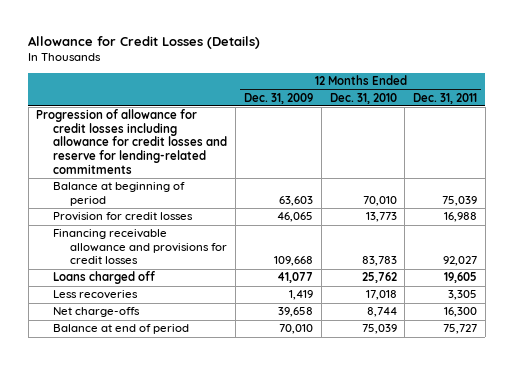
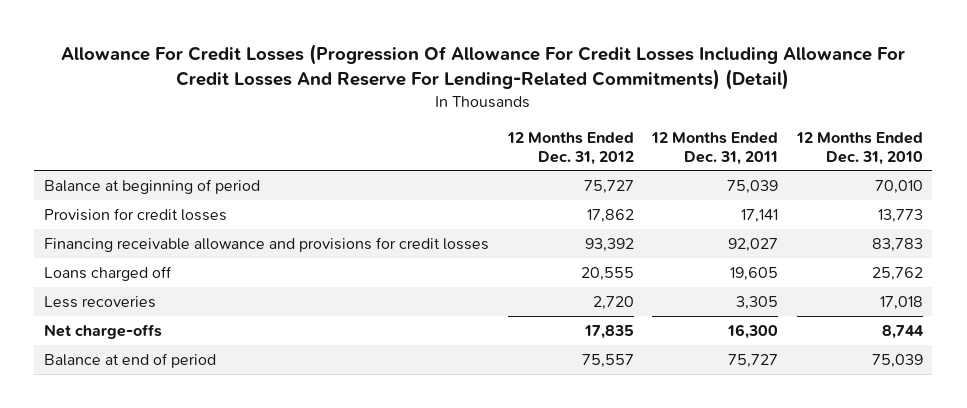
[28,35,261,49] Allowance for Credit Losses (Details) -> [61,43,906,90] Allowance For Credit Losses (Progression Of Allowance For Credit Losses Including Allowance For Credit Losses And Reserve For Lending-Related Commitments) (Detail)
[243,92,313,104] Dec. 31, 2009 -> none
none -> [506,131,634,165] 12 Months Ended Dec. 31, 2012
[36,109,228,174] Progression of allowance for credit losses including allowance for credit losses and reserve for lending-related commitments -> none
[444,212,478,223] 16,988 -> [741,208,779,223] 17,141

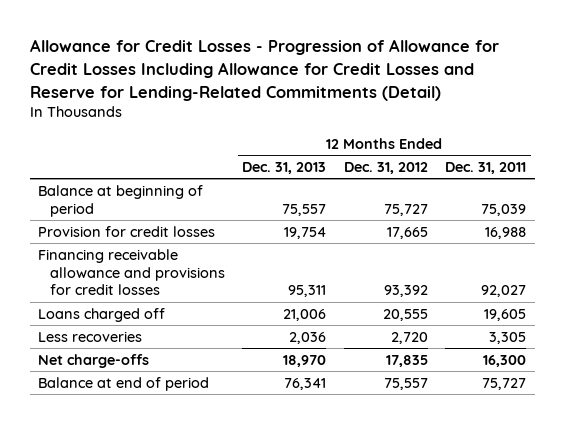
[61,43,906,90] Allowance For Credit Losses (Progression Of Allowance For Credit Losses Including Allowance For Credit Losses And Reserve For Lending-Related Commitments) (Detail) -> [29,39,499,101] Allowance for Credit Losses - Progression of Allowance for Credit Losses Including Allowance for Credit Losses and Reserve for Lending-Related Commitments (Detail)
[796,131,924,165] 12 Months Ended Dec. 31, 2010 -> none
none -> [242,161,327,174] Dec. 31, 2013
[586,208,634,223] 17,862 -> [386,226,428,239] 17,665
[741,208,779,223] 17,141 -> [485,226,527,239] 16,988

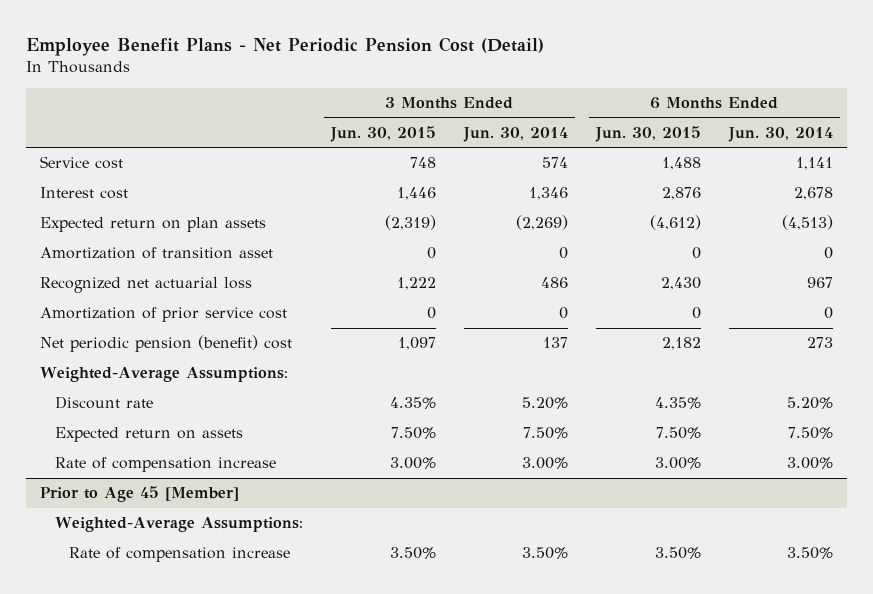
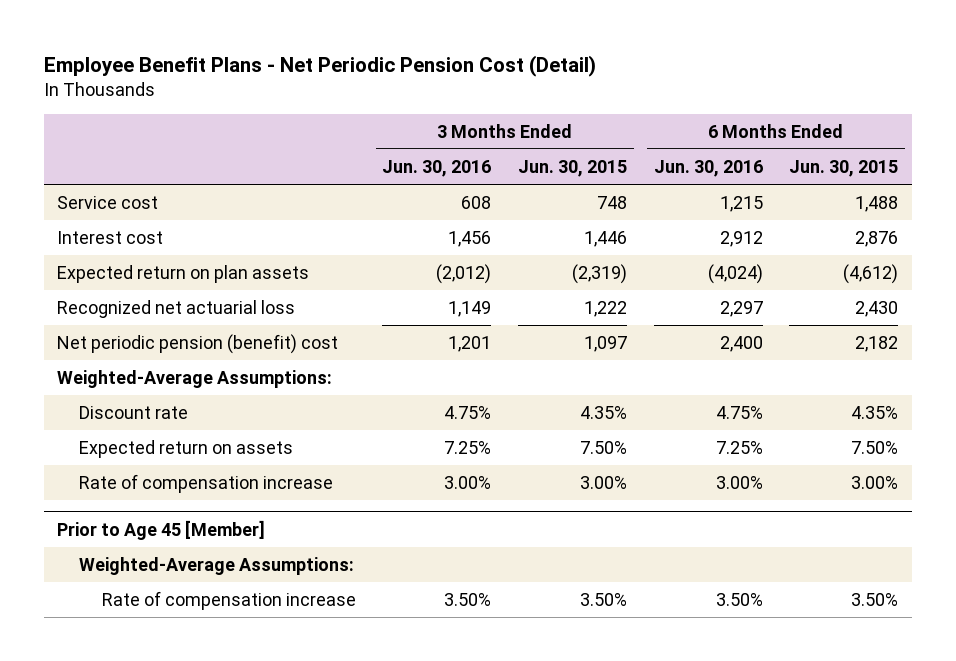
[462,127,568,143] Jun. 30, 2014 -> none
[727,127,833,143] Jun. 30, 2014 -> none
none -> [382,159,492,177] Jun. 30, 2016
none -> [653,159,763,177] Jun. 30, 2016
[40,247,274,260] Amortization of transition asset -> none
[40,307,288,323] Amortization of prior service cost -> none

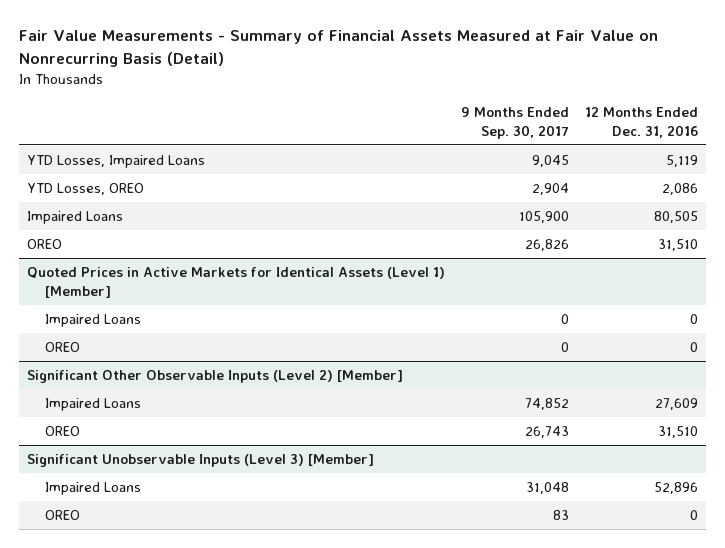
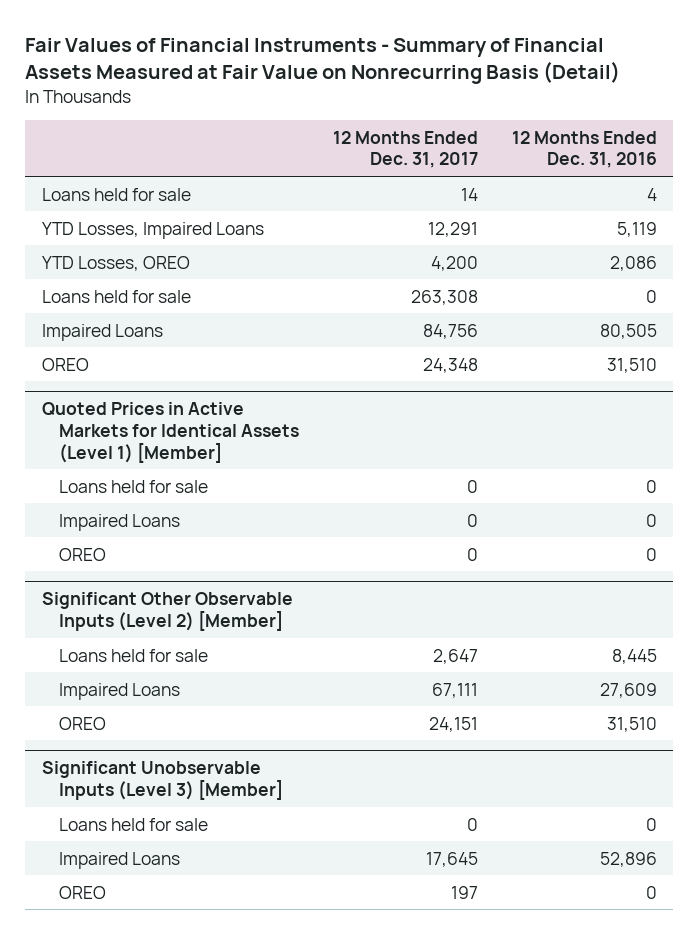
[18,30,658,67] Fair Value Measurements - Summary of Financial Assets Measured at Fair Value on Nonrecurring Basis (Detail) -> [24,38,620,85] Fair Values of Financial Instruments - Summary of Financial Assets Measured at Fair Value on Nonrecurring Basis (Detail)
[461,107,570,139] 9 Months Ended Sep. 30, 2017 -> none
none -> [332,130,478,169] 12 Months Ended Dec. 31, 2017
none -> [41,187,191,201] Loans held for sale
none -> [41,289,191,303] Loans held for sale
none -> [59,479,209,493] Loans held for sale
none -> [59,648,209,662] Loans held for sale
none -> [59,817,209,831] Loans held for sale

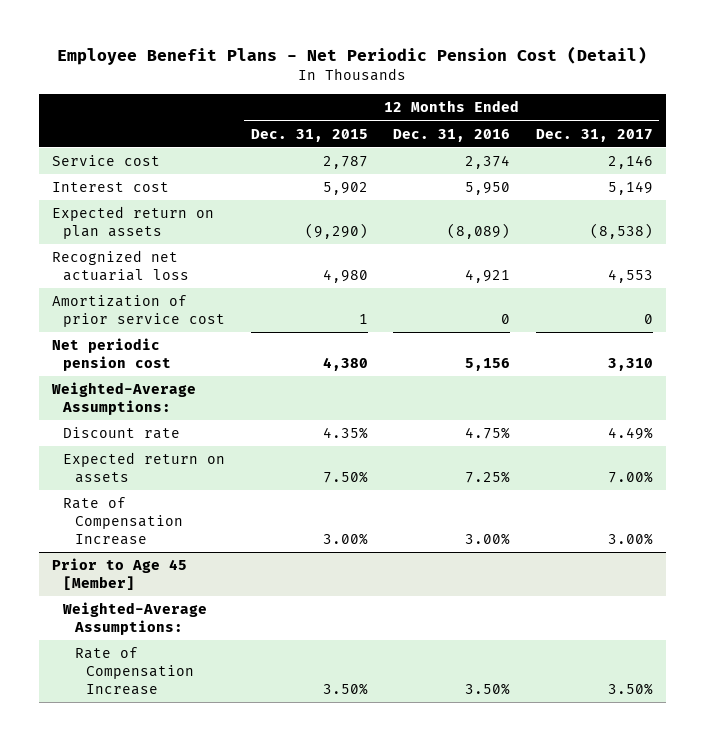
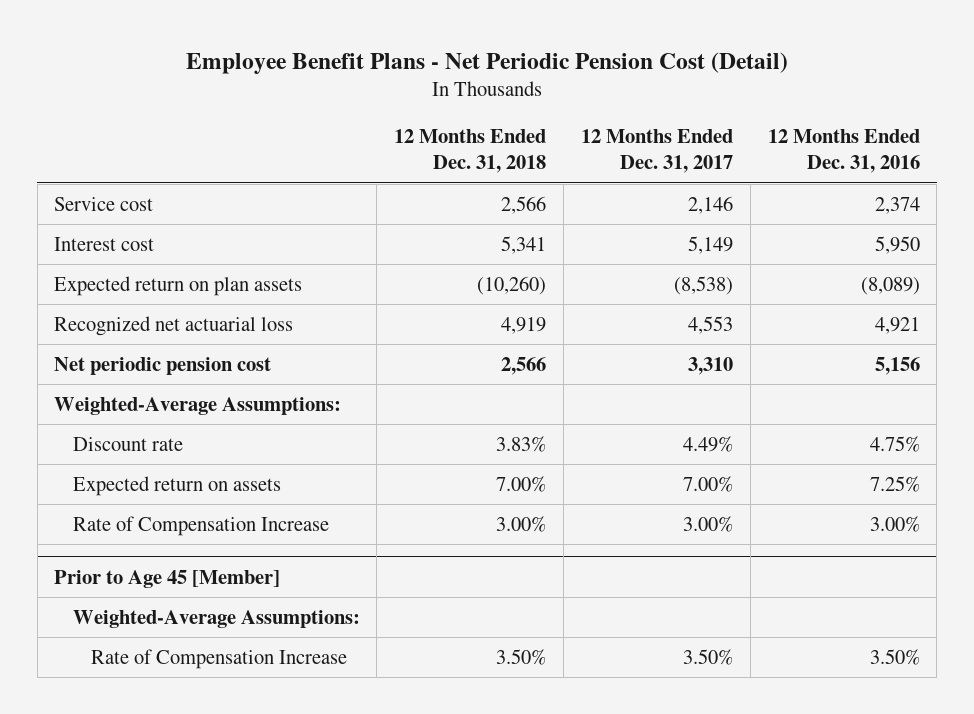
[250,128,368,142] Dec. 31, 2015 -> none
none -> [394,129,547,174] 12 Months Ended Dec. 31, 2018
[51,295,226,328] Amortization of prior service cost -> none

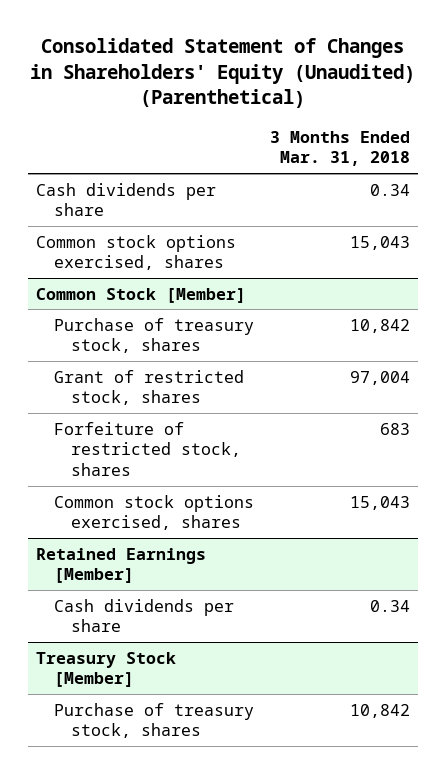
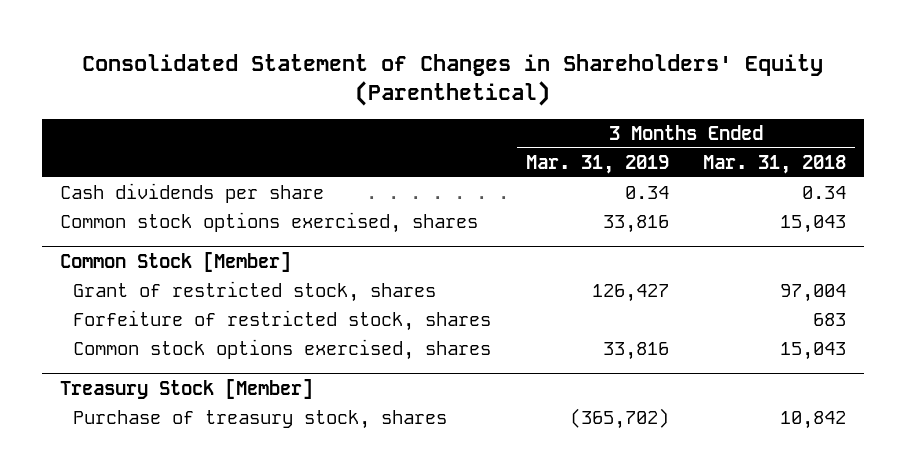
[29,38,415,109] Consolidated Statement of Changes in Shareholders' Equity (Unaudited) (Parenthetical) -> [82,54,824,107] Consolidated Statement of Changes in Shareholders' Equity (Parenthetical)
none -> [525,154,669,174] Mar. 31, 2019
[53,317,254,354] Purchase of treasury stock, shares -> none
[35,547,206,584] Retained Earnings [Member] -> none
[53,598,234,633] Cash dividends per share -> none

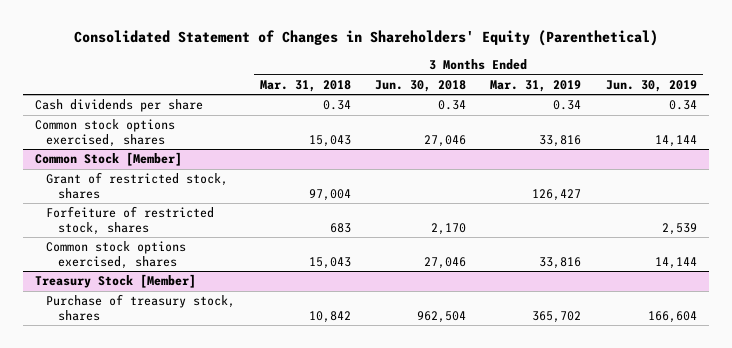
none -> [375,79,467,92] Jun. 30, 2018
none -> [605,79,697,92] Jun. 30, 2019
[569,408,669,430] (365,702) -> [532,310,582,323] 365,702

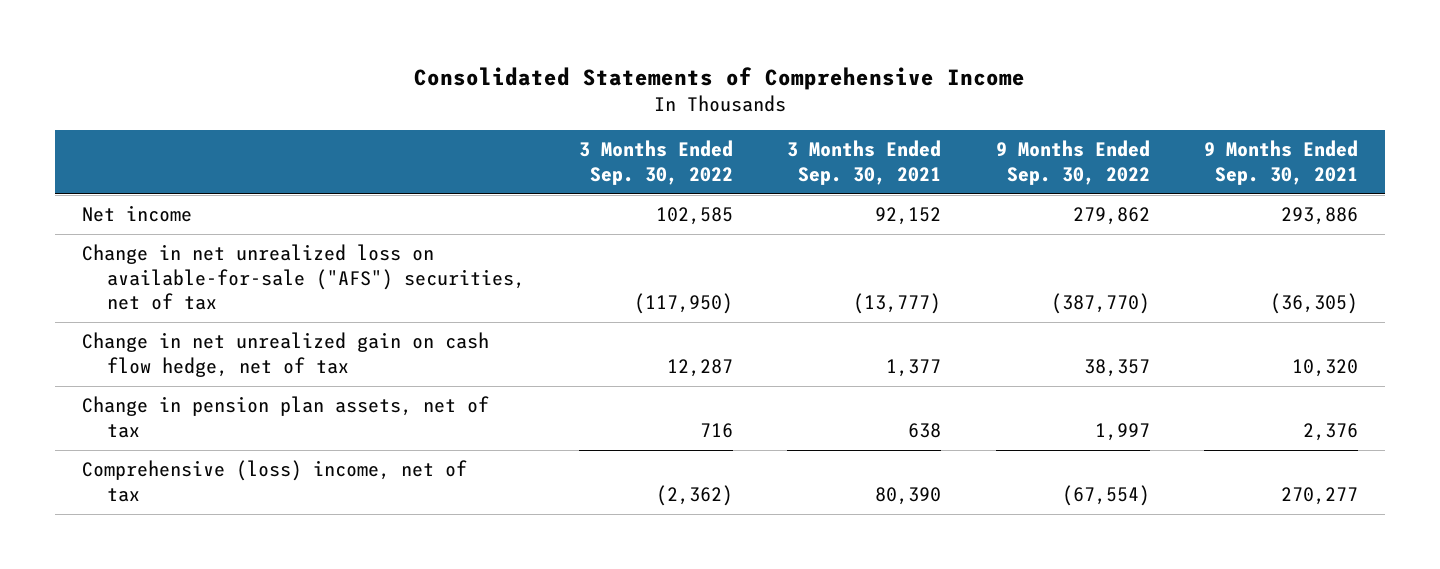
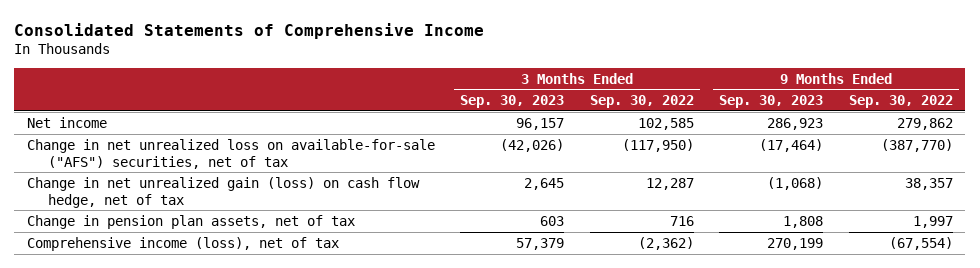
[787,140,942,185] 3 Months Ended Sep. 30, 2021 -> none
[1203,140,1358,185] 9 Months Ended Sep. 30, 2021 -> none
none -> [460,95,565,109] Sep. 30, 2023
none -> [719,95,824,109] Sep. 30, 2023
[81,332,489,377] Change in net unrealized gain on cash flow hedge, net of tax -> [26,176,420,208] Change in net unrealized gain (loss) on cash flow hedge, net of tax
[81,460,467,502] Comprehensive (loss) income, net of tax -> [26,236,339,251] Comprehensive income (loss), net of tax

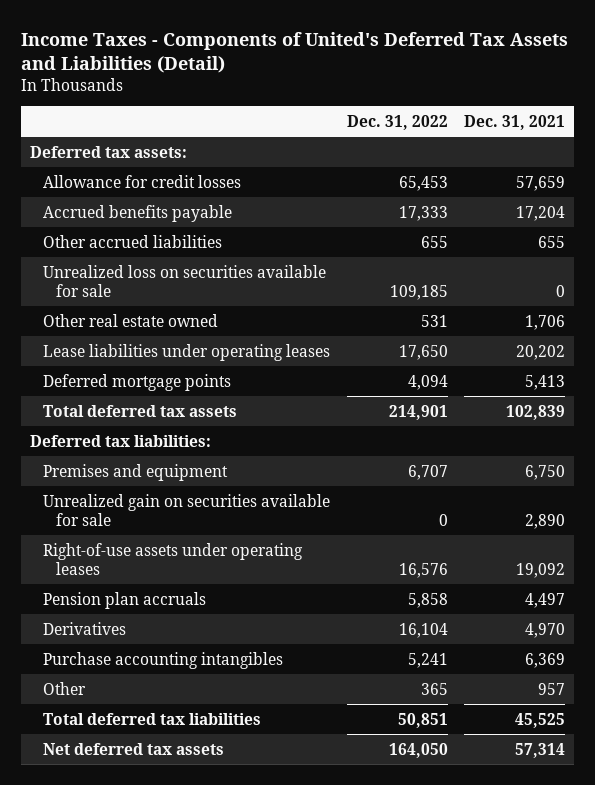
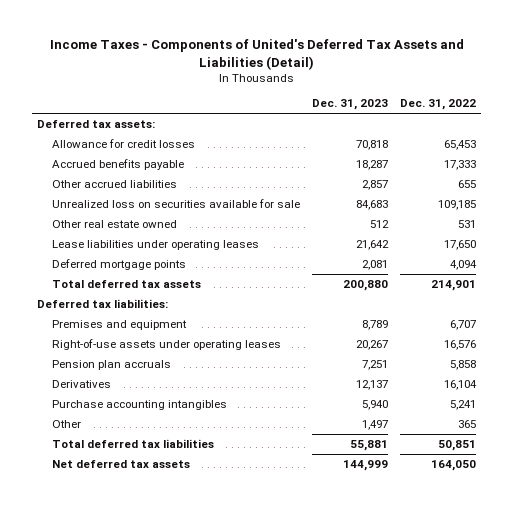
[464,114,566,130] Dec. 31, 2021 -> none
none -> [311,99,388,111] Dec. 31, 2023
[43,493,331,526] Unrealized gain on securities available for sale -> none

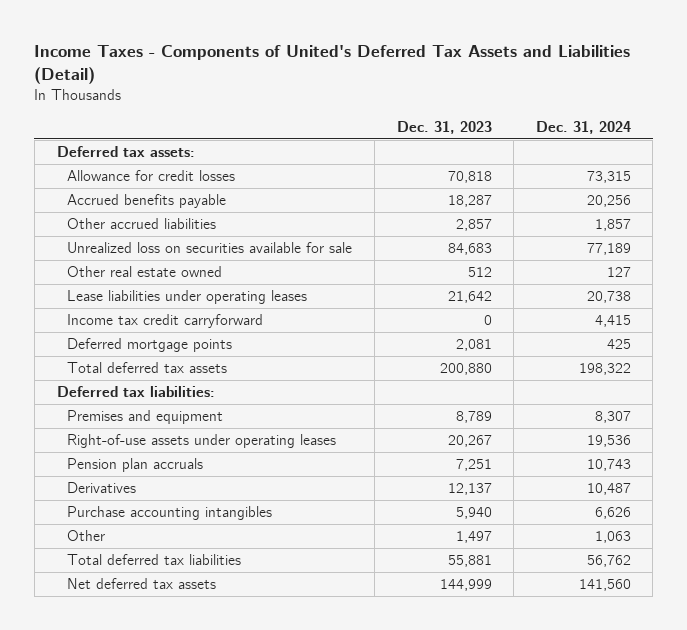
[399,99,476,111] Dec. 31, 2022 -> none
none -> [535,121,631,135] Dec. 31, 2024
none -> [67,313,264,328] Income tax credit carryforward

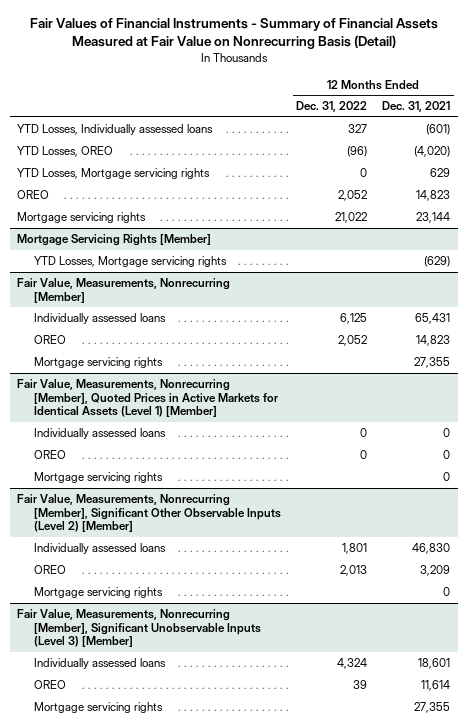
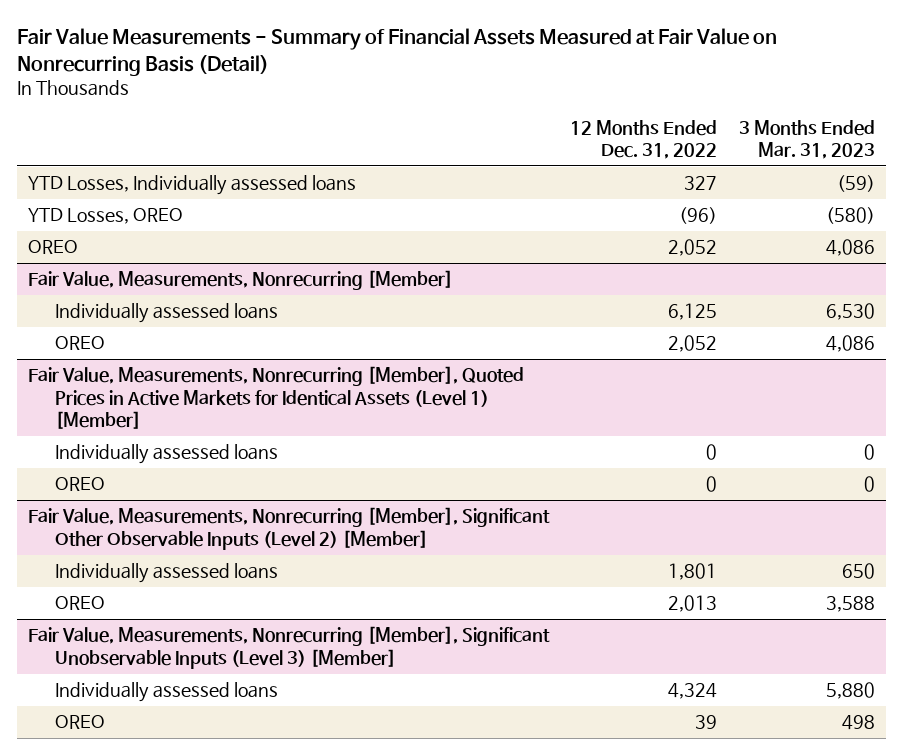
[29,18,438,50] Fair Values of Financial Instruments - Summary of Financial Assets Measured at Fair Value on Nonrecurring Basis (Detail) -> [16,27,777,76] Fair Value Measurements - Summary of Financial Assets Measured at Fair Value on Nonrecurring Basis (Detail)
[382,101,451,113] Dec. 31, 2021 -> none
none -> [738,119,875,160] 3 Months Ended Mar. 31, 2023
[17,168,211,180] YTD Losses, Mortgage servicing rights -> none
[17,212,147,224] Mortgage servicing rights -> none
[17,234,212,247] Mortgage Servicing Rights [Member] -> none
[34,256,228,268] YTD Losses, Mortgage servicing rights -> none
[34,357,164,369] Mortgage servicing rights -> none
[34,472,164,484] Mortgage servicing rights -> none
[34,587,164,599] Mortgage servicing rights -> none
[34,702,164,714] Mortgage servicing rights -> none

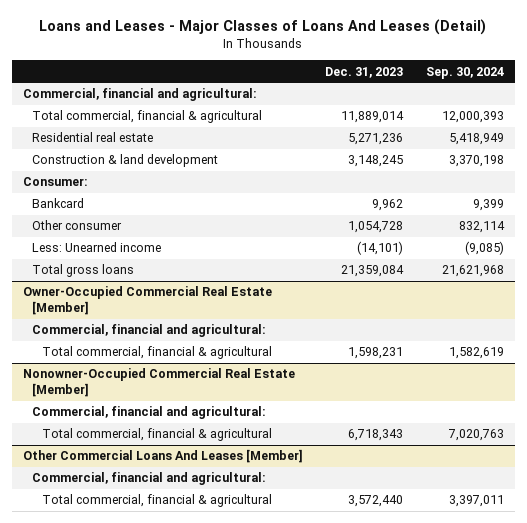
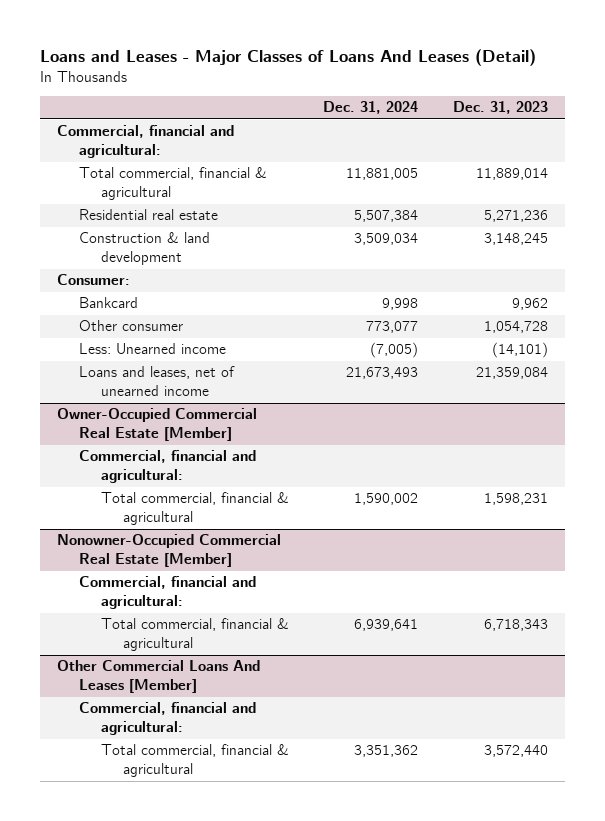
[425,66,504,79] Sep. 30, 2024 -> none
none -> [323,101,419,115] Dec. 31, 2024
[32,264,135,278] Total gross loans -> [78,366,235,397] Loans and leases, net of unearned income

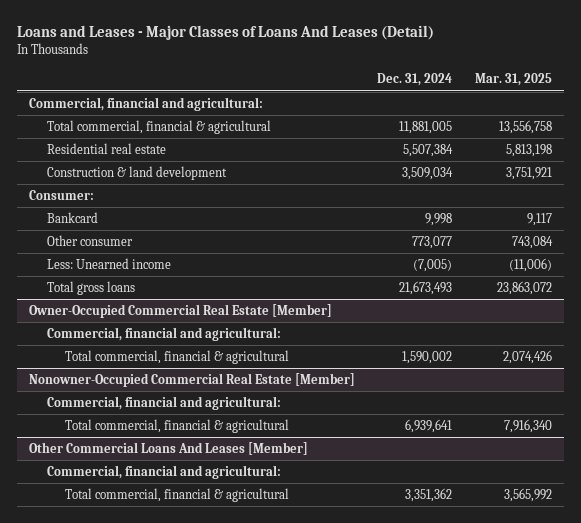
[453,101,549,115] Dec. 31, 2023 -> none
none -> [475,73,553,87] Mar. 31, 2025
[78,366,235,397] Loans and leases, net of unearned income -> [47,281,136,296] Total gross loans

